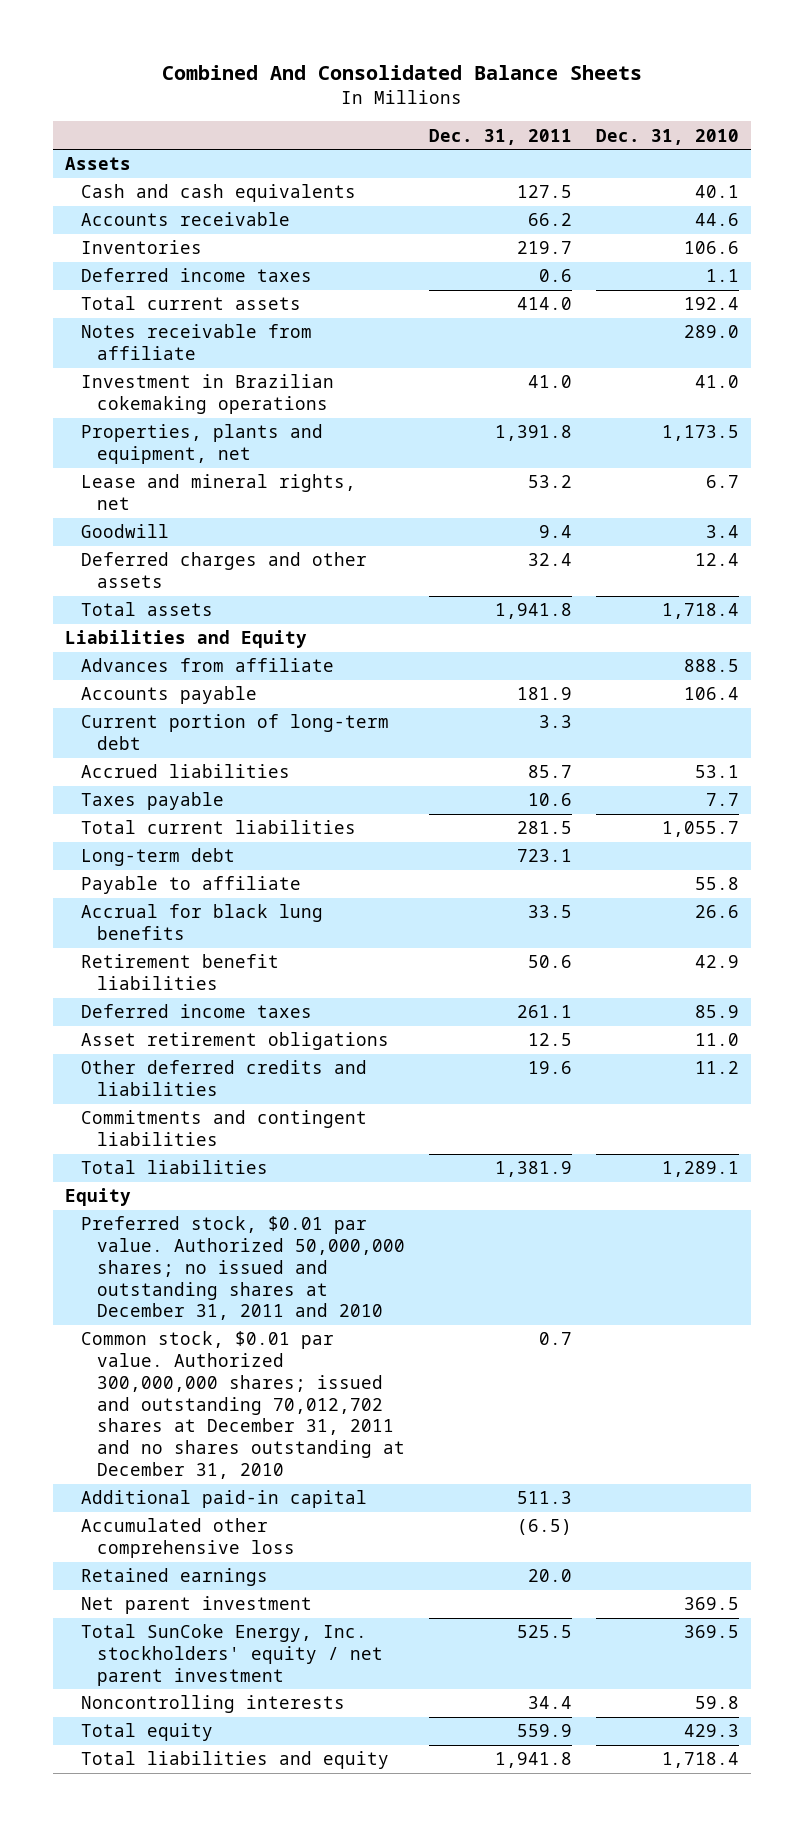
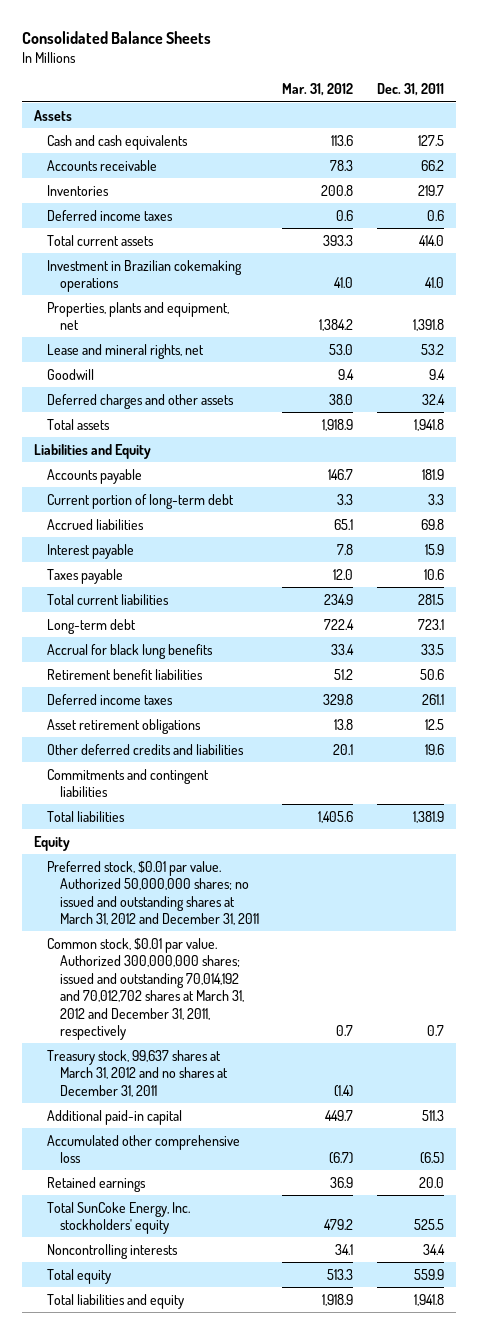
[162,65,643,81] Combined And Consolidated Balance Sheets -> [22,30,212,44] Consolidated Balance Sheets
[596,128,740,145] Dec. 31, 2010 -> none
none -> [282,83,354,97] Mar. 31, 2012
[81,324,313,361] Notes receivable from affiliate -> none
[81,658,335,673] Advances from affiliate -> none
[528,765,573,779] 85.7 -> [421,518,445,530] 69.8
none -> [46,543,134,559] Interest payable
[81,876,302,895] Payable to affiliate -> none
[81,1216,406,1321] Preferred stock, $0.01 par value. Authorized 50,000,000 shares; no issued and outstanding shares at December 31, 2011 and 2010 -> [46,860,259,926] Preferred stock, $0.01 par value. Authorized 50,000,000 shares; no issued and outstanding shares at March 31, 2012 and December 31, 2011
[81,1331,406,1480] Common stock, $0.01 par value. Authorized 300,000,000 shares; issued and outstanding 70,012,702 shares at December 31, 2011 and no shares outstanding at December 31, 2010 -> [46,937,244,1040] Common stock, $0.01 par value. Authorized 300,000,000 shares; issued and outstanding 70,014,192 and 70,012,702 shares at March 31, 2012 and December 31, 2011, respectively
none -> [46,1049,228,1097] Treasury stock, 99,637 shares at March 31, 2012 and no shares at December 31, 2011
[81,1596,313,1615] Net parent investment -> none
[81,1624,384,1686] Total SunCoke Energy, Inc. stockholders' equity / net parent investment -> [46,1201,190,1235] Total SunCoke Energy, Inc. stockholders' equity

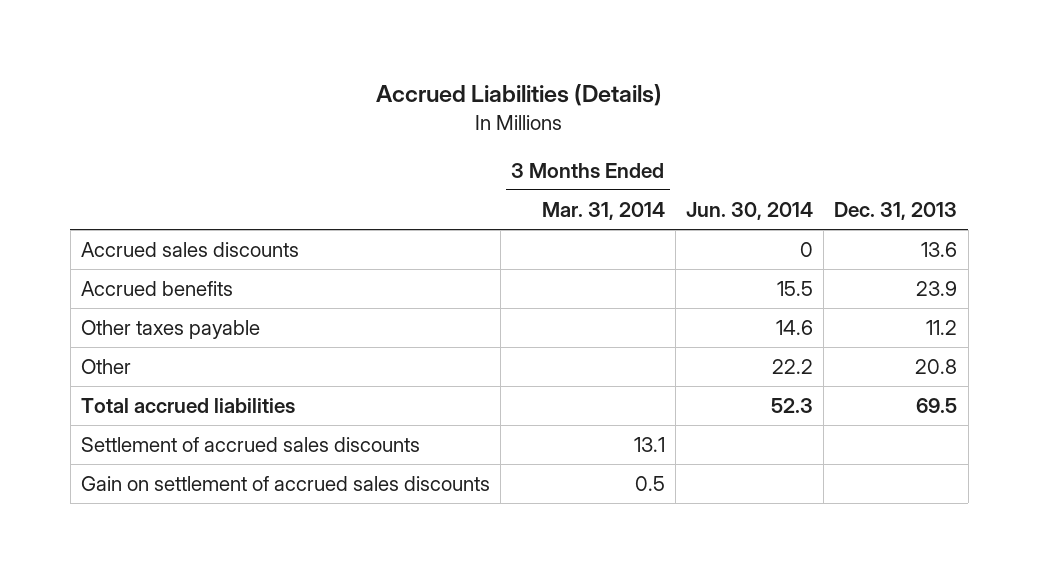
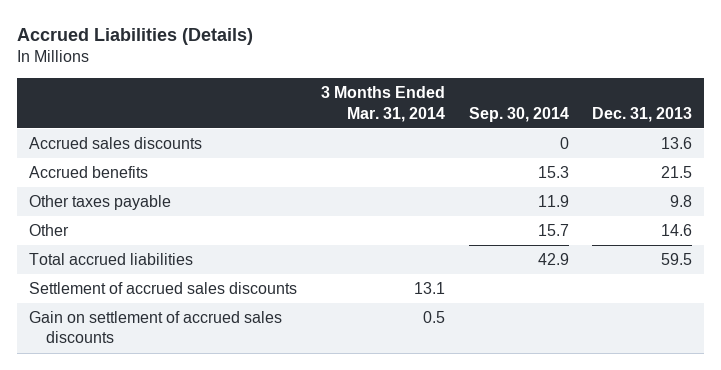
[686,202,814,221] Jun. 30, 2014 -> none
none -> [468,106,569,122] Sep. 30, 2014
[916,281,958,297] 23.9 -> [661,166,693,179] 21.5
[926,320,958,336] 11.2 -> [670,195,693,208] 9.8
[915,359,958,375] 20.8 -> [661,224,693,237] 14.6
[916,398,958,414] 69.5 -> [661,253,693,266] 59.5

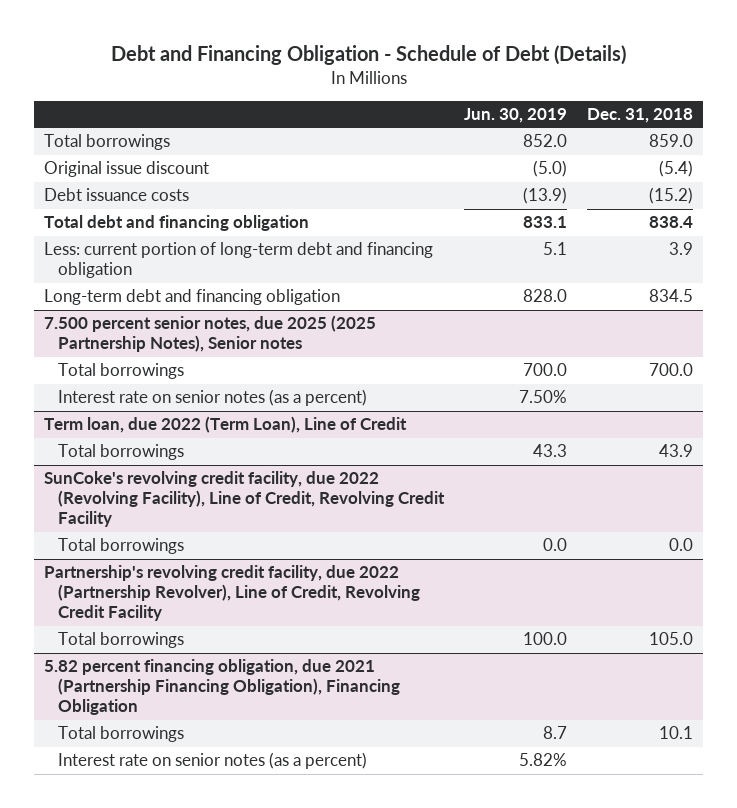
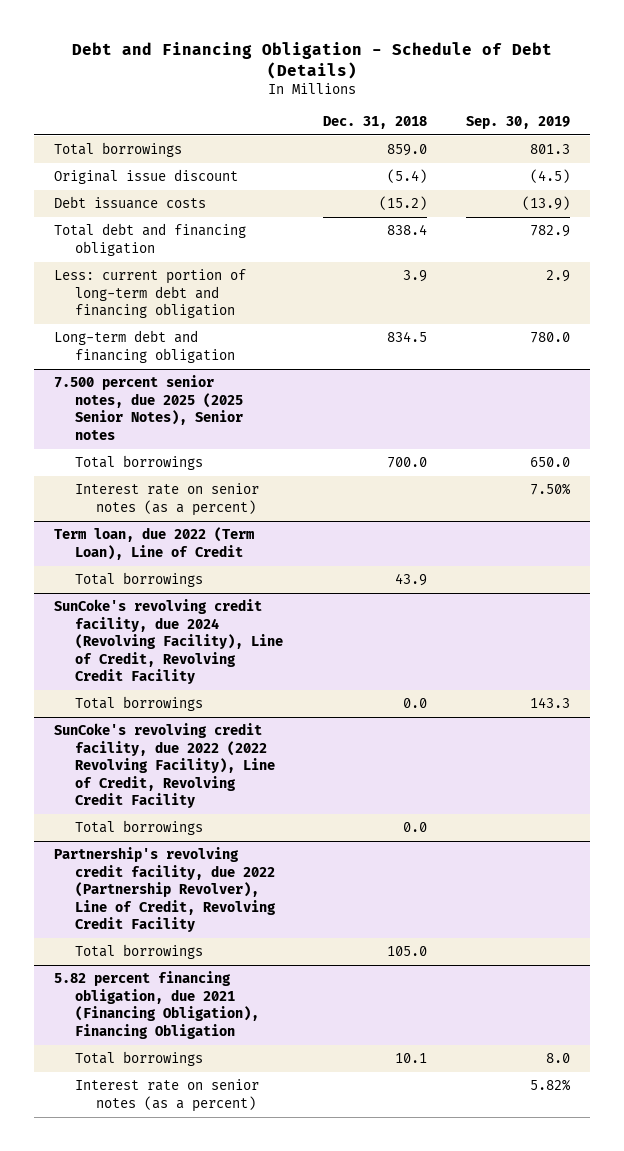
[464,108,568,124] Jun. 30, 2019 -> none
none -> [466,116,571,130] Sep. 30, 2019
[44,315,377,353] 7.500 percent senior notes, due 2025 (2025 Partnership Notes), Senior notes -> [53,375,243,440] 7.500 percent senior notes, due 2025 (2025 Senior Notes), Senior notes
[44,471,446,528] SunCoke's revolving credit facility, due 2022 (Revolving Facility), Line of Credit, Revolving Credit Facility -> [53,599,283,684] SunCoke's revolving credit facility, due 2024 (Revolving Facility), Line of Credit, Revolving Credit Facility
none -> [53,723,275,808] SunCoke's revolving credit facility, due 2022 (2022 Revolving Facility), Line of Credit, Revolving Credit Facility
none -> [74,820,203,836] Total borrowings
[44,659,401,716] 5.82 percent financing obligation, due 2021 (Partnership Financing Obligation), Financing Obligation -> [53,971,259,1039] 5.82 percent financing obligation, due 2021 (Financing Obligation), Financing Obligation

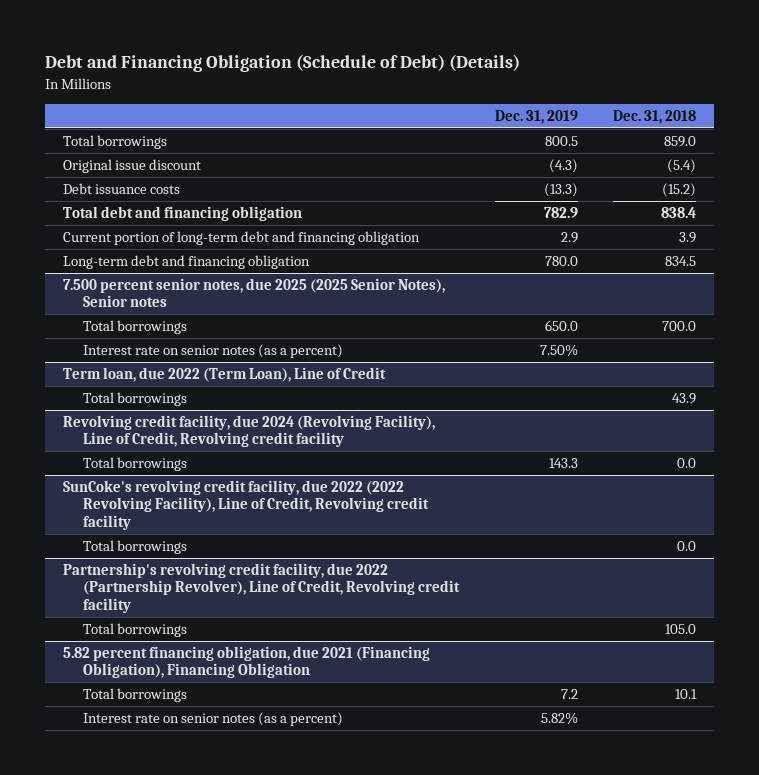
[71,41,552,79] Debt and Financing Obligation - Schedule of Debt (Details) -> [45,54,521,73] Debt and Financing Obligation (Schedule of Debt) (Details)
[466,116,571,130] Sep. 30, 2019 -> none
none -> [494,109,578,124] Dec. 31, 2019
[53,269,246,319] Less: current portion of long-term debt and financing obligation -> [62,231,420,246] Current portion of long-term debt and financing obligation
[53,599,283,684] SunCoke's revolving credit facility, due 2024 (Revolving Facility), Line of Credit, Revolving Credit Facility -> [62,415,435,448] Revolving credit facility, due 2024 (Revolving Facility), Line of Credit, Revolving credit facility
[53,723,275,808] SunCoke's revolving credit facility, due 2022 (2022 Revolving Facility), Line of Credit, Revolving Credit Facility -> [62,480,430,530] SunCoke's revolving credit facility, due 2022 (2022 Revolving Facility), Line of Credit, Revolving credit facility
[53,847,276,932] Partnership's revolving credit facility, due 2022 (Partnership Revolver), Line of Credit, Revolving Credit Facility -> [62,563,461,613] Partnership's revolving credit facility, due 2022 (Partnership Revolver), Line of Credit, Revolving credit facility

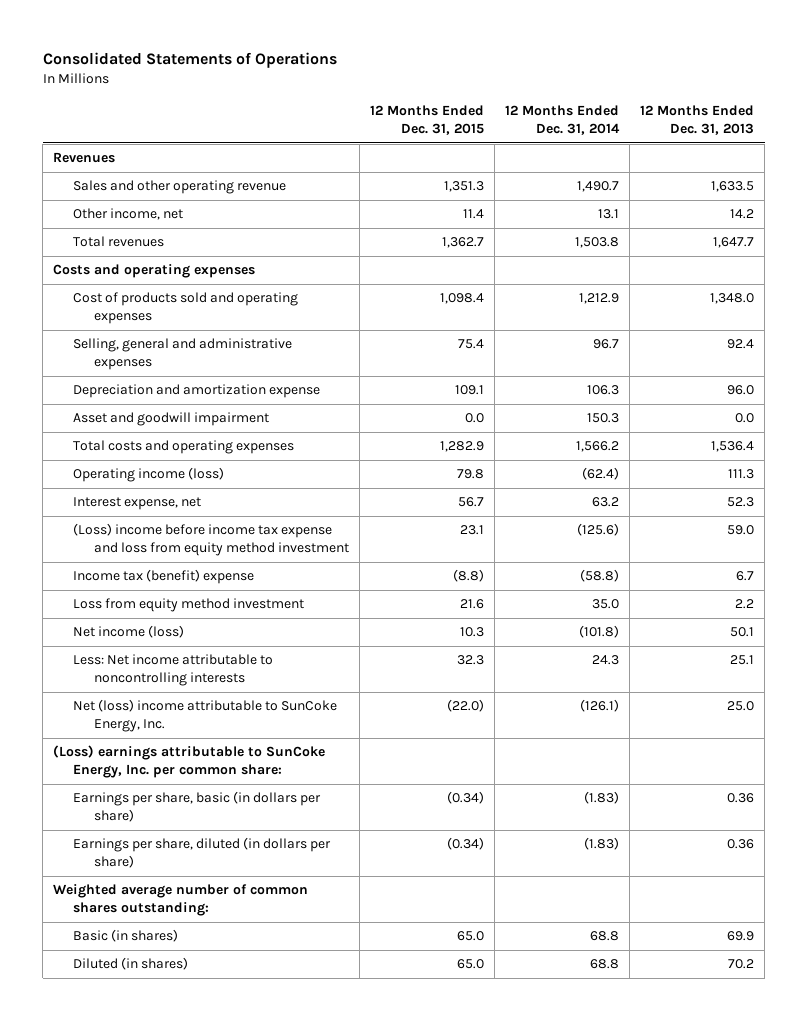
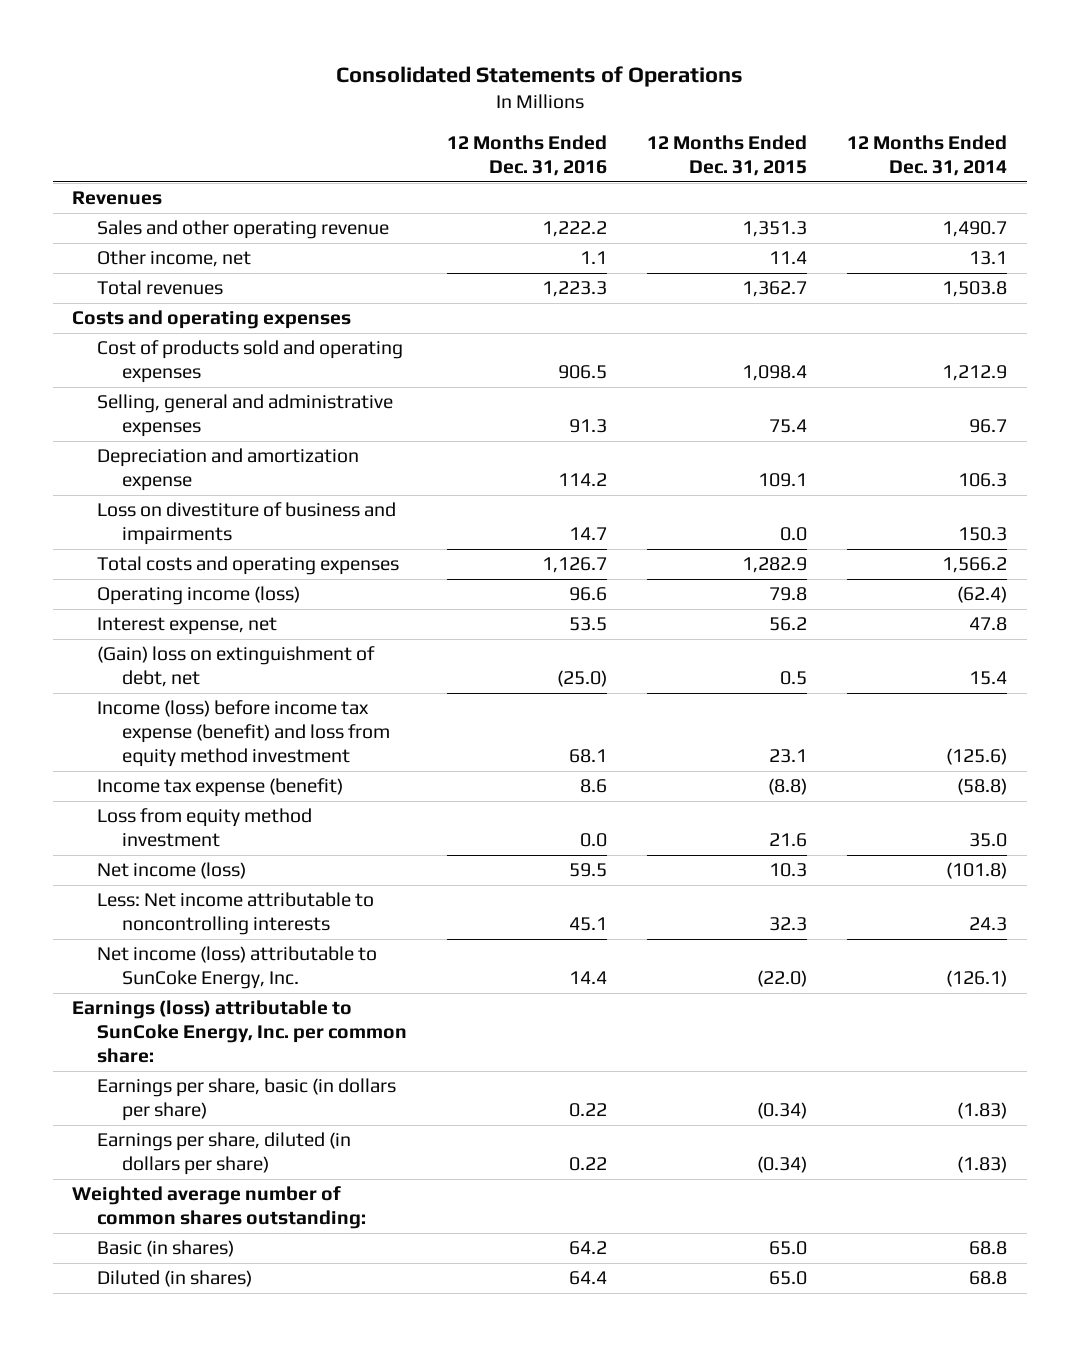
[640,105,755,136] 12 Months Ended Dec. 31, 2013 -> none
none -> [447,135,608,176] 12 Months Ended Dec. 31, 2016
[73,412,270,427] Asset and goodwill impairment -> [97,502,397,546] Loss on divestiture of business and impairments
[457,497,484,508] 56.7 -> [768,617,807,632] 56.2
[592,497,620,508] 63.2 -> [968,617,1007,632] 47.8
none -> [97,646,376,688] (Gain) loss on extinguishment of debt, net
[73,523,349,557] (Loss) income before income tax expense and loss from equity method investment -> [97,700,390,767] Income (loss) before income tax expense (benefit) and loss from equity method investment
[73,569,255,585] Income tax (benefit) expense -> [97,778,344,798] Income tax expense (benefit)
[73,699,338,733] Net (loss) income attributable to SunCoke Energy, Inc. -> [97,946,378,990] Net income (loss) attributable to SunCoke Energy, Inc.
[53,745,326,779] (Loss) earnings attributable to SunCoke Energy, Inc. per common share: -> [72,1000,408,1063] Earnings (loss) attributable to SunCoke Energy, Inc. per common share:

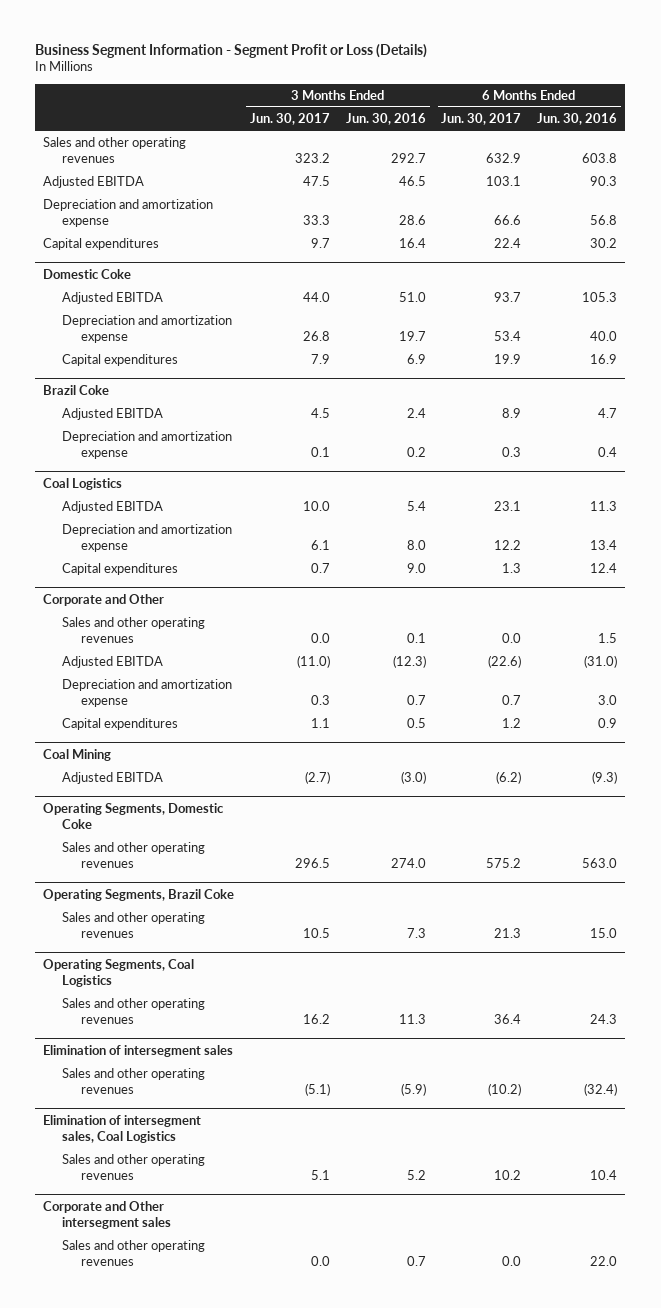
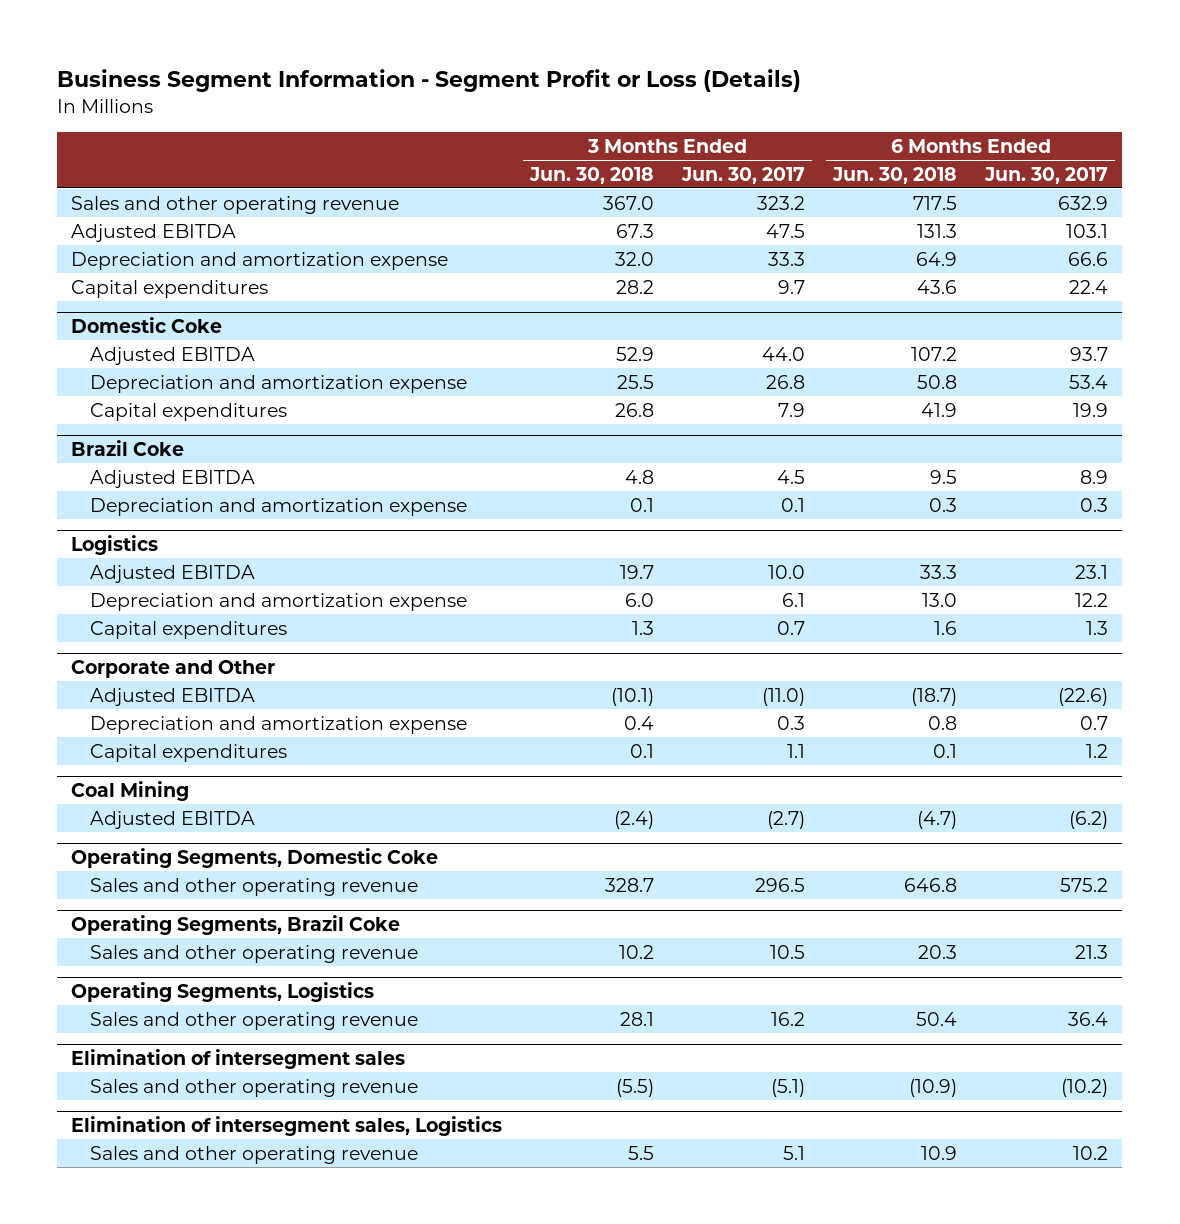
[345,112,426,125] Jun. 30, 2016 -> none
[537,112,618,125] Jun. 30, 2016 -> none
none -> [529,166,655,184] Jun. 30, 2018
none -> [832,166,958,184] Jun. 30, 2018
[43,137,187,163] Sales and other operating revenues -> [71,195,400,214] Sales and other operating revenue
[43,478,123,491] Coal Logistics -> [71,535,159,556] Logistics
[62,617,206,643] Sales and other operating revenues -> none
[62,842,206,868] Sales and other operating revenues -> [90,877,419,896] Sales and other operating revenue
[62,912,206,938] Sales and other operating revenues -> [90,944,419,963] Sales and other operating revenue
[43,959,195,987] Operating Segments, Coal Logistics -> [71,982,375,1003] Operating Segments, Logistics
[62,998,206,1024] Sales and other operating revenues -> [90,1011,419,1030] Sales and other operating revenue
[43,1201,172,1229] Corporate and Other intersegment sales -> none
[62,1240,206,1266] Sales and other operating revenues -> none
[62,1068,206,1094] Sales and other operating revenues -> [90,1078,419,1097] Sales and other operating revenue
[43,1115,202,1143] Elimination of intersegment sales, Coal Logistics -> [71,1116,503,1137] Elimination of intersegment sales, Logistics
[62,1154,206,1180] Sales and other operating revenues -> [90,1145,419,1164] Sales and other operating revenue

